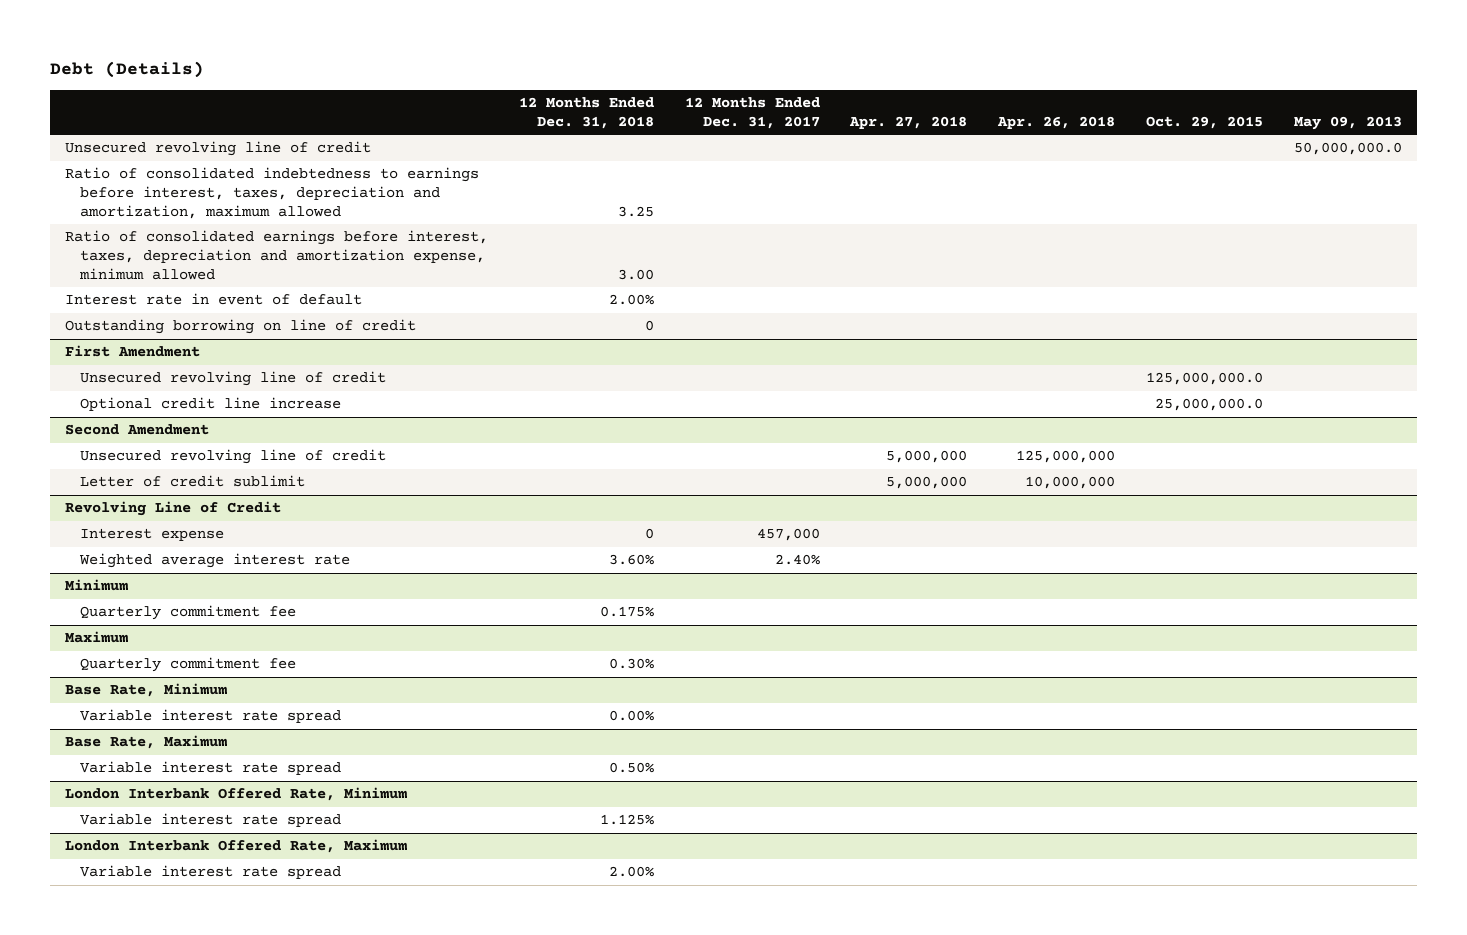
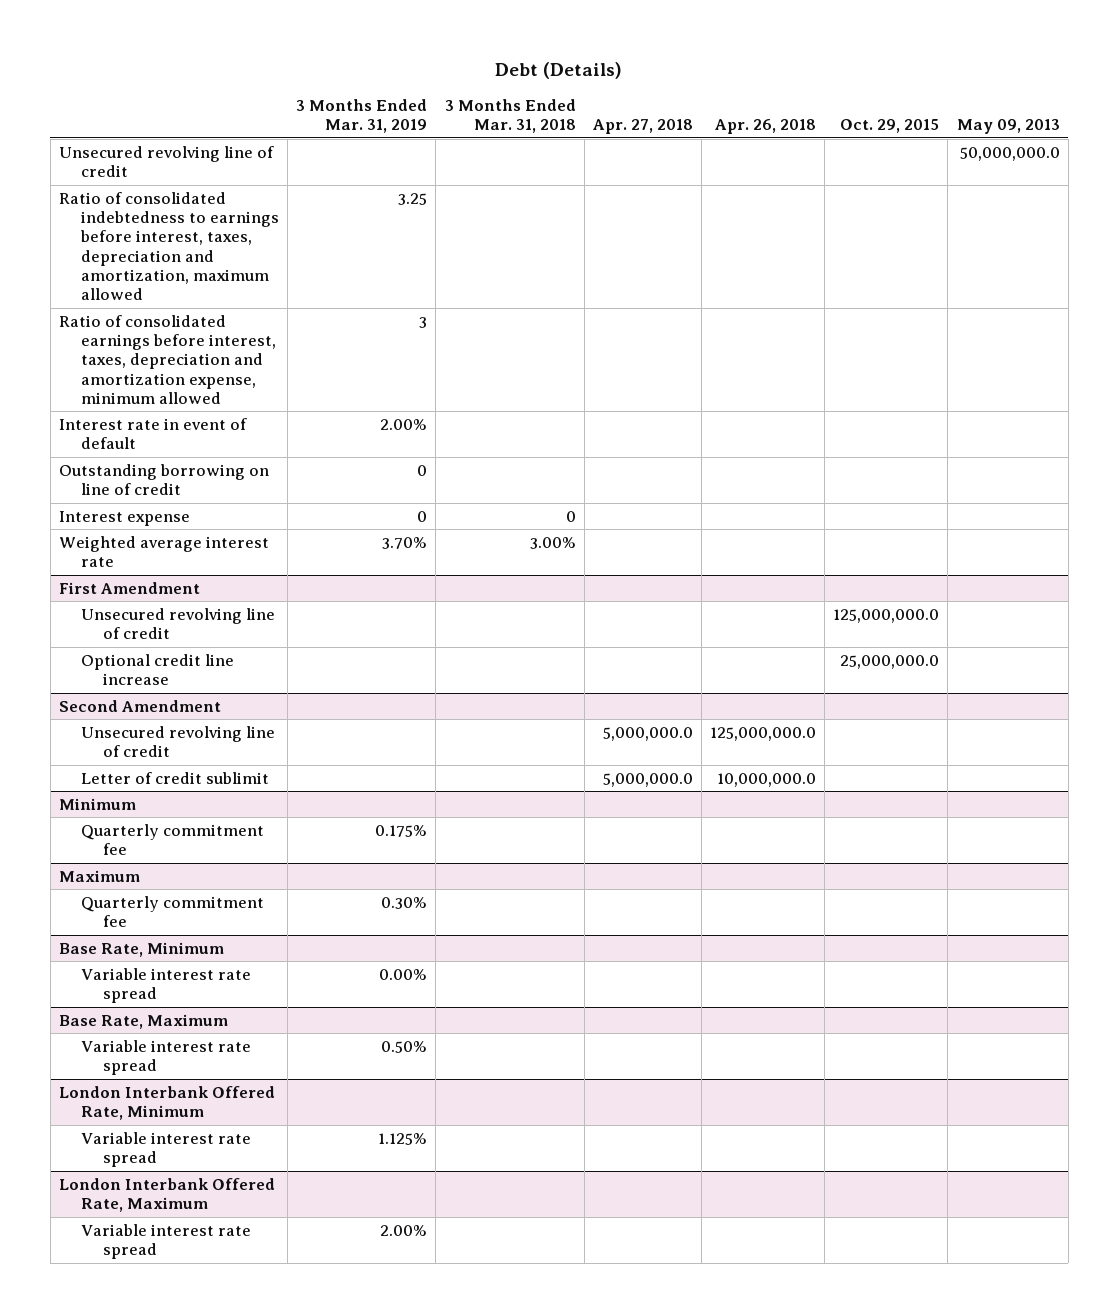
[518,97,654,129] 12 Months Ended Dec. 31, 2018 -> none
[684,97,820,129] 12 Months Ended Dec. 31, 2017 -> none
none -> [296,99,428,134] 3 Months Ended Mar. 31, 2019
none -> [444,99,576,134] 3 Months Ended Mar. 31, 2018
none -> [58,510,190,526] Interest expense
none -> [58,535,269,568] Weighted average interest rate
[65,501,282,517] Revolving Line of Credit -> none
[80,528,225,542] Interest expense -> none
[79,553,351,569] Weighted average interest rate -> none
[886,450,968,464] 5,000,000 -> [602,726,693,741] 5,000,000.0
[1016,450,1116,464] 125,000,000 -> [710,726,817,741] 125,000,000.0
[886,476,968,490] 5,000,000 -> [602,772,693,787] 5,000,000.0
[1025,476,1116,490] 10,000,000 -> [717,772,817,787] 10,000,000.0

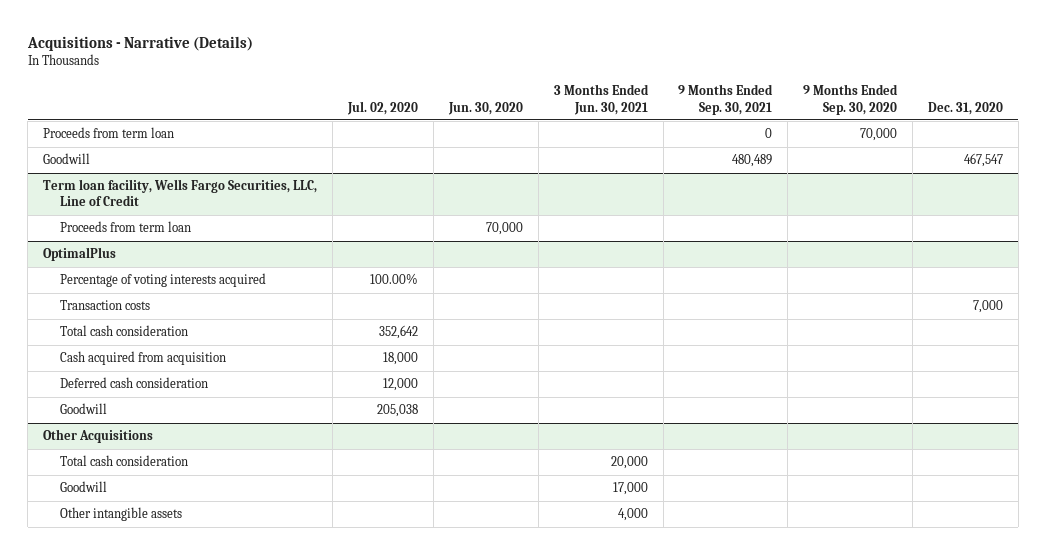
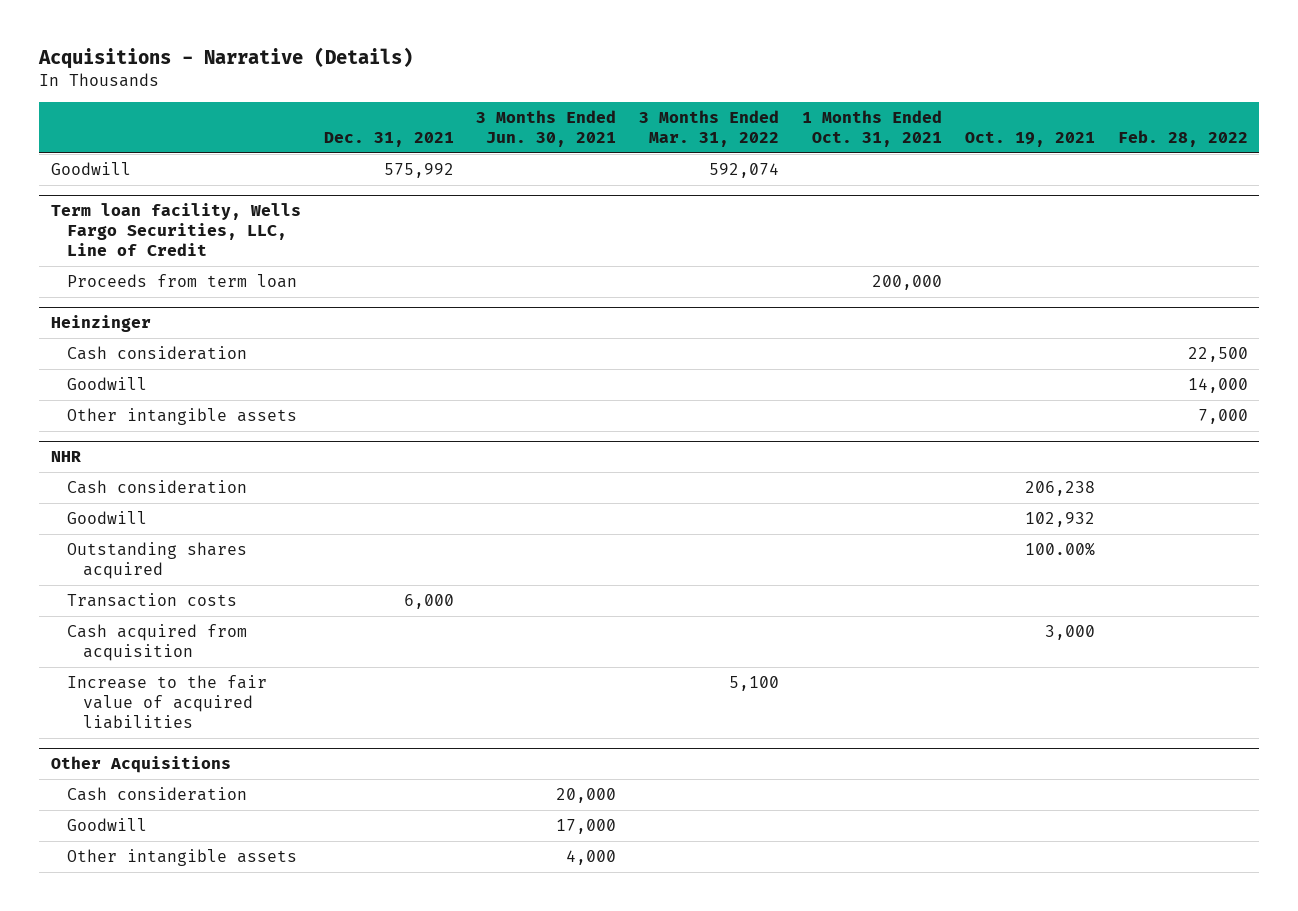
[347,100,419,115] Jul. 02, 2020 -> none
[447,101,523,115] Jun. 30, 2020 -> none
[678,84,774,115] 9 Months Ended Sep. 30, 2021 -> none
[803,84,899,115] 9 Months Ended Sep. 30, 2020 -> none
[928,101,1004,115] Dec. 31, 2020 -> none
none -> [323,131,454,147] Dec. 31, 2021
none -> [639,109,780,147] 3 Months Ended Mar. 31, 2022
none -> [802,109,943,147] 1 Months Ended Oct. 31, 2021
none -> [964,130,1095,147] Oct. 19, 2021
none -> [1117,129,1248,147] Feb. 28, 2022
[43,127,175,139] Proceeds from term loan -> none
[43,247,117,262] OptimalPlus -> none
[60,273,267,288] Percentage of voting interests acquired -> none
[60,300,151,311] Transaction costs -> none
[60,325,189,337] Total cash consideration -> none
[60,351,227,366] Cash acquired from acquisition -> none
[60,377,209,389] Deferred cash consideration -> none
[60,403,108,415] Goodwill -> none
none -> [50,315,151,333] Heinzinger
none -> [66,346,247,361] Cash consideration
none -> [66,377,147,391] Goodwill
none -> [66,408,297,426] Other intangible assets
none -> [50,451,81,463] NHR
none -> [66,480,247,495] Cash consideration
none -> [66,511,147,525] Goodwill
none -> [66,542,247,580] Outstanding shares acquired
none -> [66,593,237,608] Transaction costs
none -> [66,624,247,662] Cash acquired from acquisition
none -> [66,675,267,730] Increase to the fair value of acquired liabilities
[60,455,189,467] Total cash consideration -> [66,787,247,802] Cash consideration

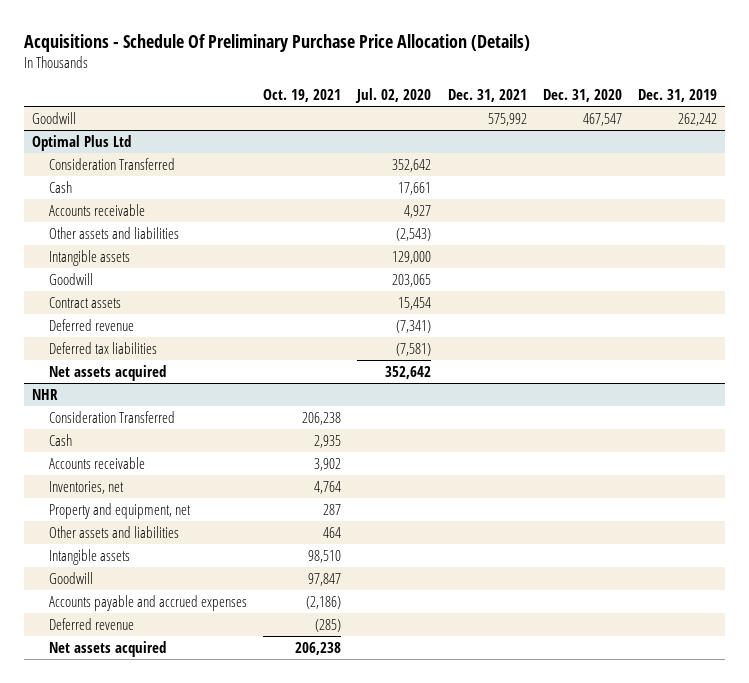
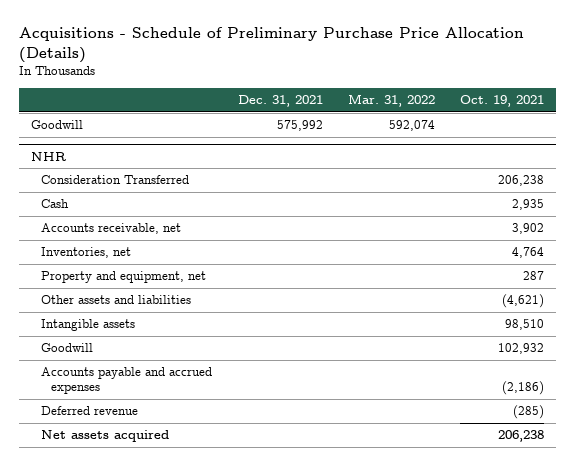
[24,33,531,52] Acquisitions - Schedule Of Preliminary Purchase Price Allocation (Details) -> [18,27,524,64] Acquisitions - Schedule of Preliminary Purchase Price Allocation (Details)
[355,87,432,103] Jul. 02, 2020 -> none
[542,88,622,102] Dec. 31, 2020 -> none
[637,88,717,102] Dec. 31, 2019 -> none
none -> [347,94,435,108] Mar. 31, 2022
[32,134,132,151] Optimal Plus Ltd -> none
[49,157,176,170] Consideration Transferred -> none
[49,180,73,193] Cash -> none
[49,203,146,216] Accounts receivable -> none
[49,226,180,239] Other assets and liabilities -> none
[49,249,131,266] Intangible assets -> none
[49,272,94,285] Goodwill -> none
[49,296,122,308] Contract assets -> none
[49,318,135,331] Deferred revenue -> none
[49,341,158,354] Deferred tax liabilities -> none
[49,364,167,381] Net assets acquired -> none
[49,456,146,469] Accounts receivable -> [41,223,182,235] Accounts receivable, net
[323,526,342,538] 464 -> [501,294,544,309] (4,621)
[308,572,342,586] 97,847 -> [497,343,544,355] 102,932

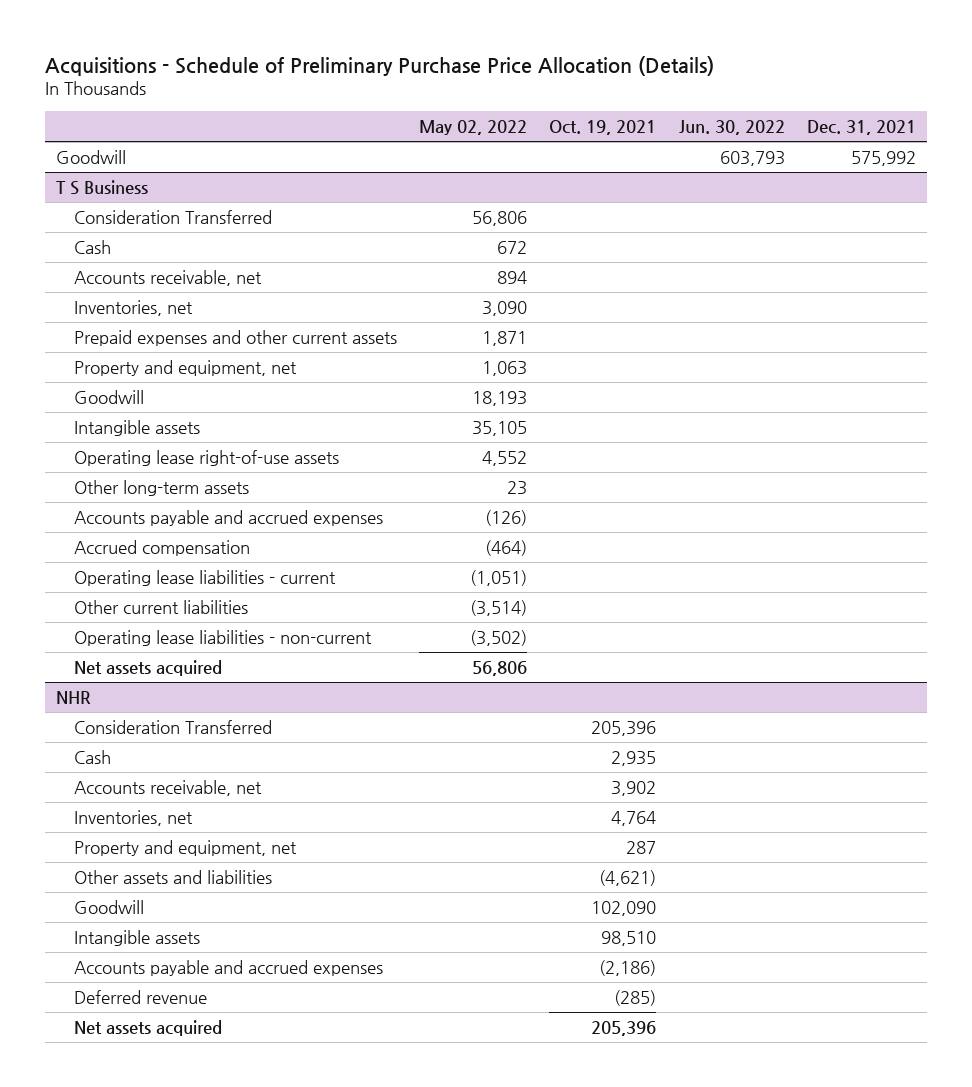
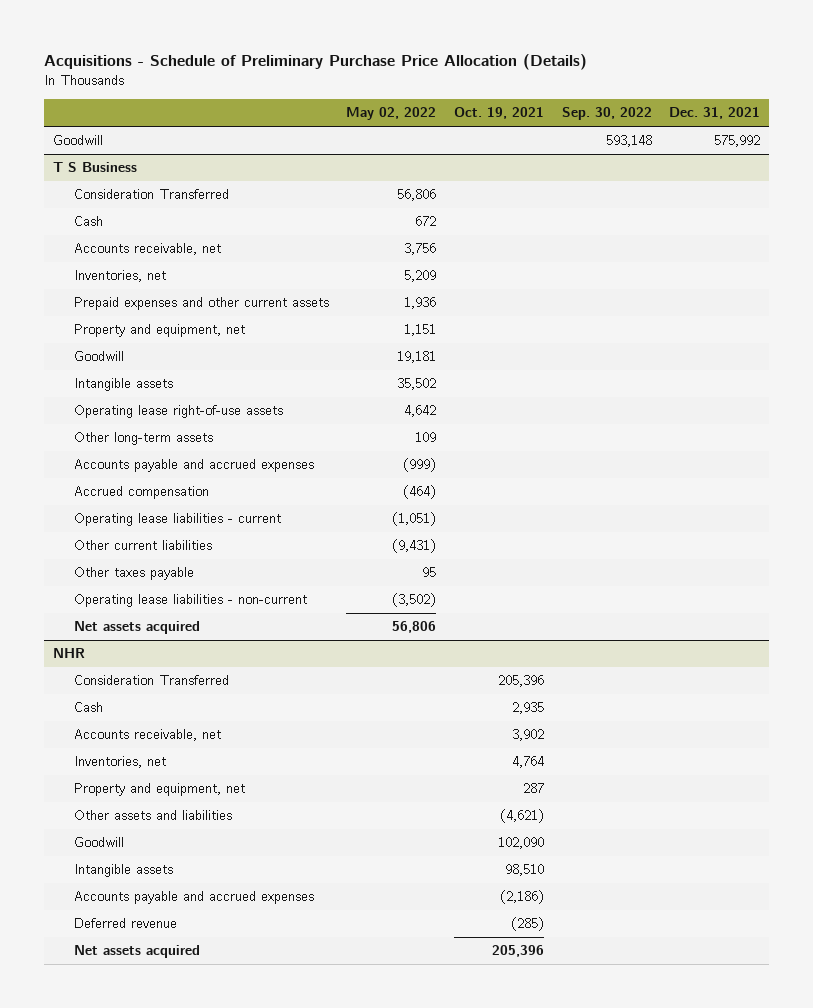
[678,120,785,136] Jun. 30, 2022 -> none
none -> [561,107,652,121] Sep. 30, 2022
[497,270,528,284] 894 -> [404,243,437,256] 3,756
[482,300,528,316] 3,090 -> [404,270,437,283] 5,209
[482,330,528,346] 1,871 -> [404,297,437,310] 1,936
[482,360,528,376] 1,063 -> [404,324,437,337] 1,151
[472,390,528,406] 18,193 -> [397,351,437,364] 19,181
[472,420,528,436] 35,105 -> [397,378,437,391] 35,502
[482,450,528,466] 4,552 -> [404,405,437,418] 4,642
[507,480,528,495] 23 -> [415,432,437,443] 109
[485,509,528,526] (126) -> [403,458,437,473] (999)
[470,599,528,616] (3,514) -> [392,539,437,554] (9,431)
none -> [73,567,194,581] Other taxes payable

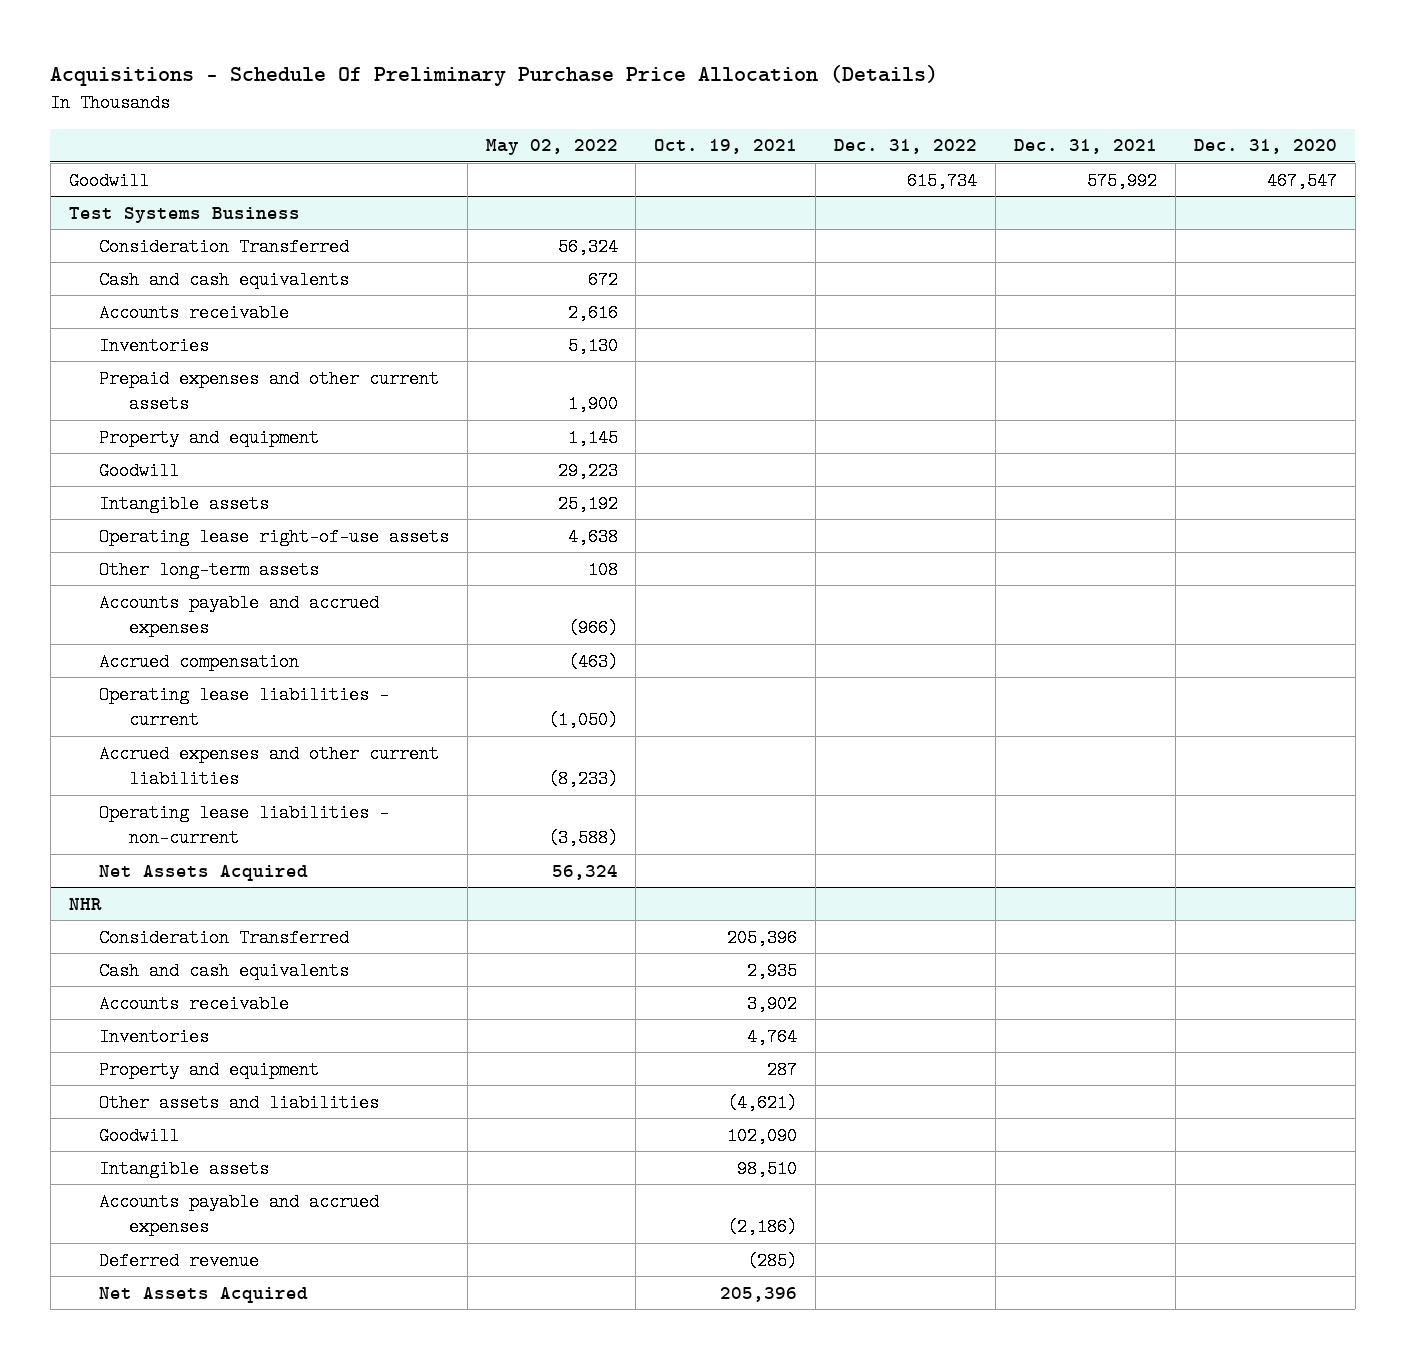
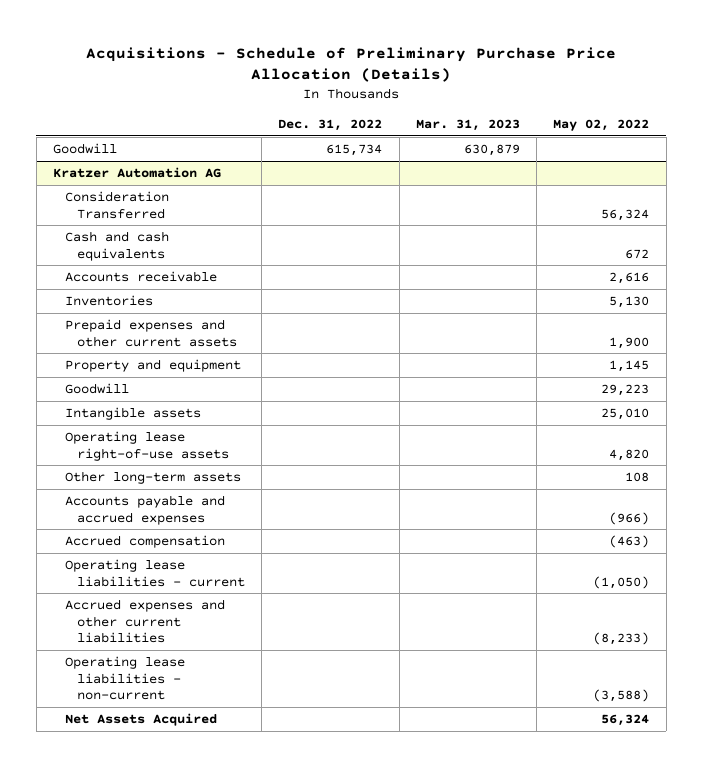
[50,65,939,87] Acquisitions - Schedule Of Preliminary Purchase Price Allocation (Details) -> [86,46,617,83] Acquisitions - Schedule of Preliminary Purchase Price Allocation (Details)
[654,139,798,155] Oct. 19, 2021 -> none
[1014,139,1158,155] Dec. 31, 2021 -> none
[1193,139,1337,155] Dec. 31, 2020 -> none
none -> [415,119,520,132] Mar. 31, 2023
[68,206,300,223] Test Systems Business -> [52,166,221,178] Kratzer Automation AG
[557,494,618,513] 25,192 -> [601,407,650,420] 25,010
[567,527,618,546] 4,638 -> [609,448,650,461] 4,820
[68,897,102,910] NHR -> none
[98,928,349,947] Consideration Transferred -> none
[98,961,349,980] Cash and cash equivalents -> none
[98,994,289,1013] Accounts receivable -> none
[98,1027,209,1046] Inventories -> none
[98,1060,319,1079] Property and equipment -> none
[98,1093,379,1112] Other assets and liabilities -> none
[98,1126,179,1145] Goodwill -> none
[98,1159,269,1178] Intangible assets -> none
[98,1192,379,1237] Accounts payable and accrued expenses -> none
[98,1251,259,1270] Deferred revenue -> none
[98,1286,308,1303] Net Assets Acquired -> none

